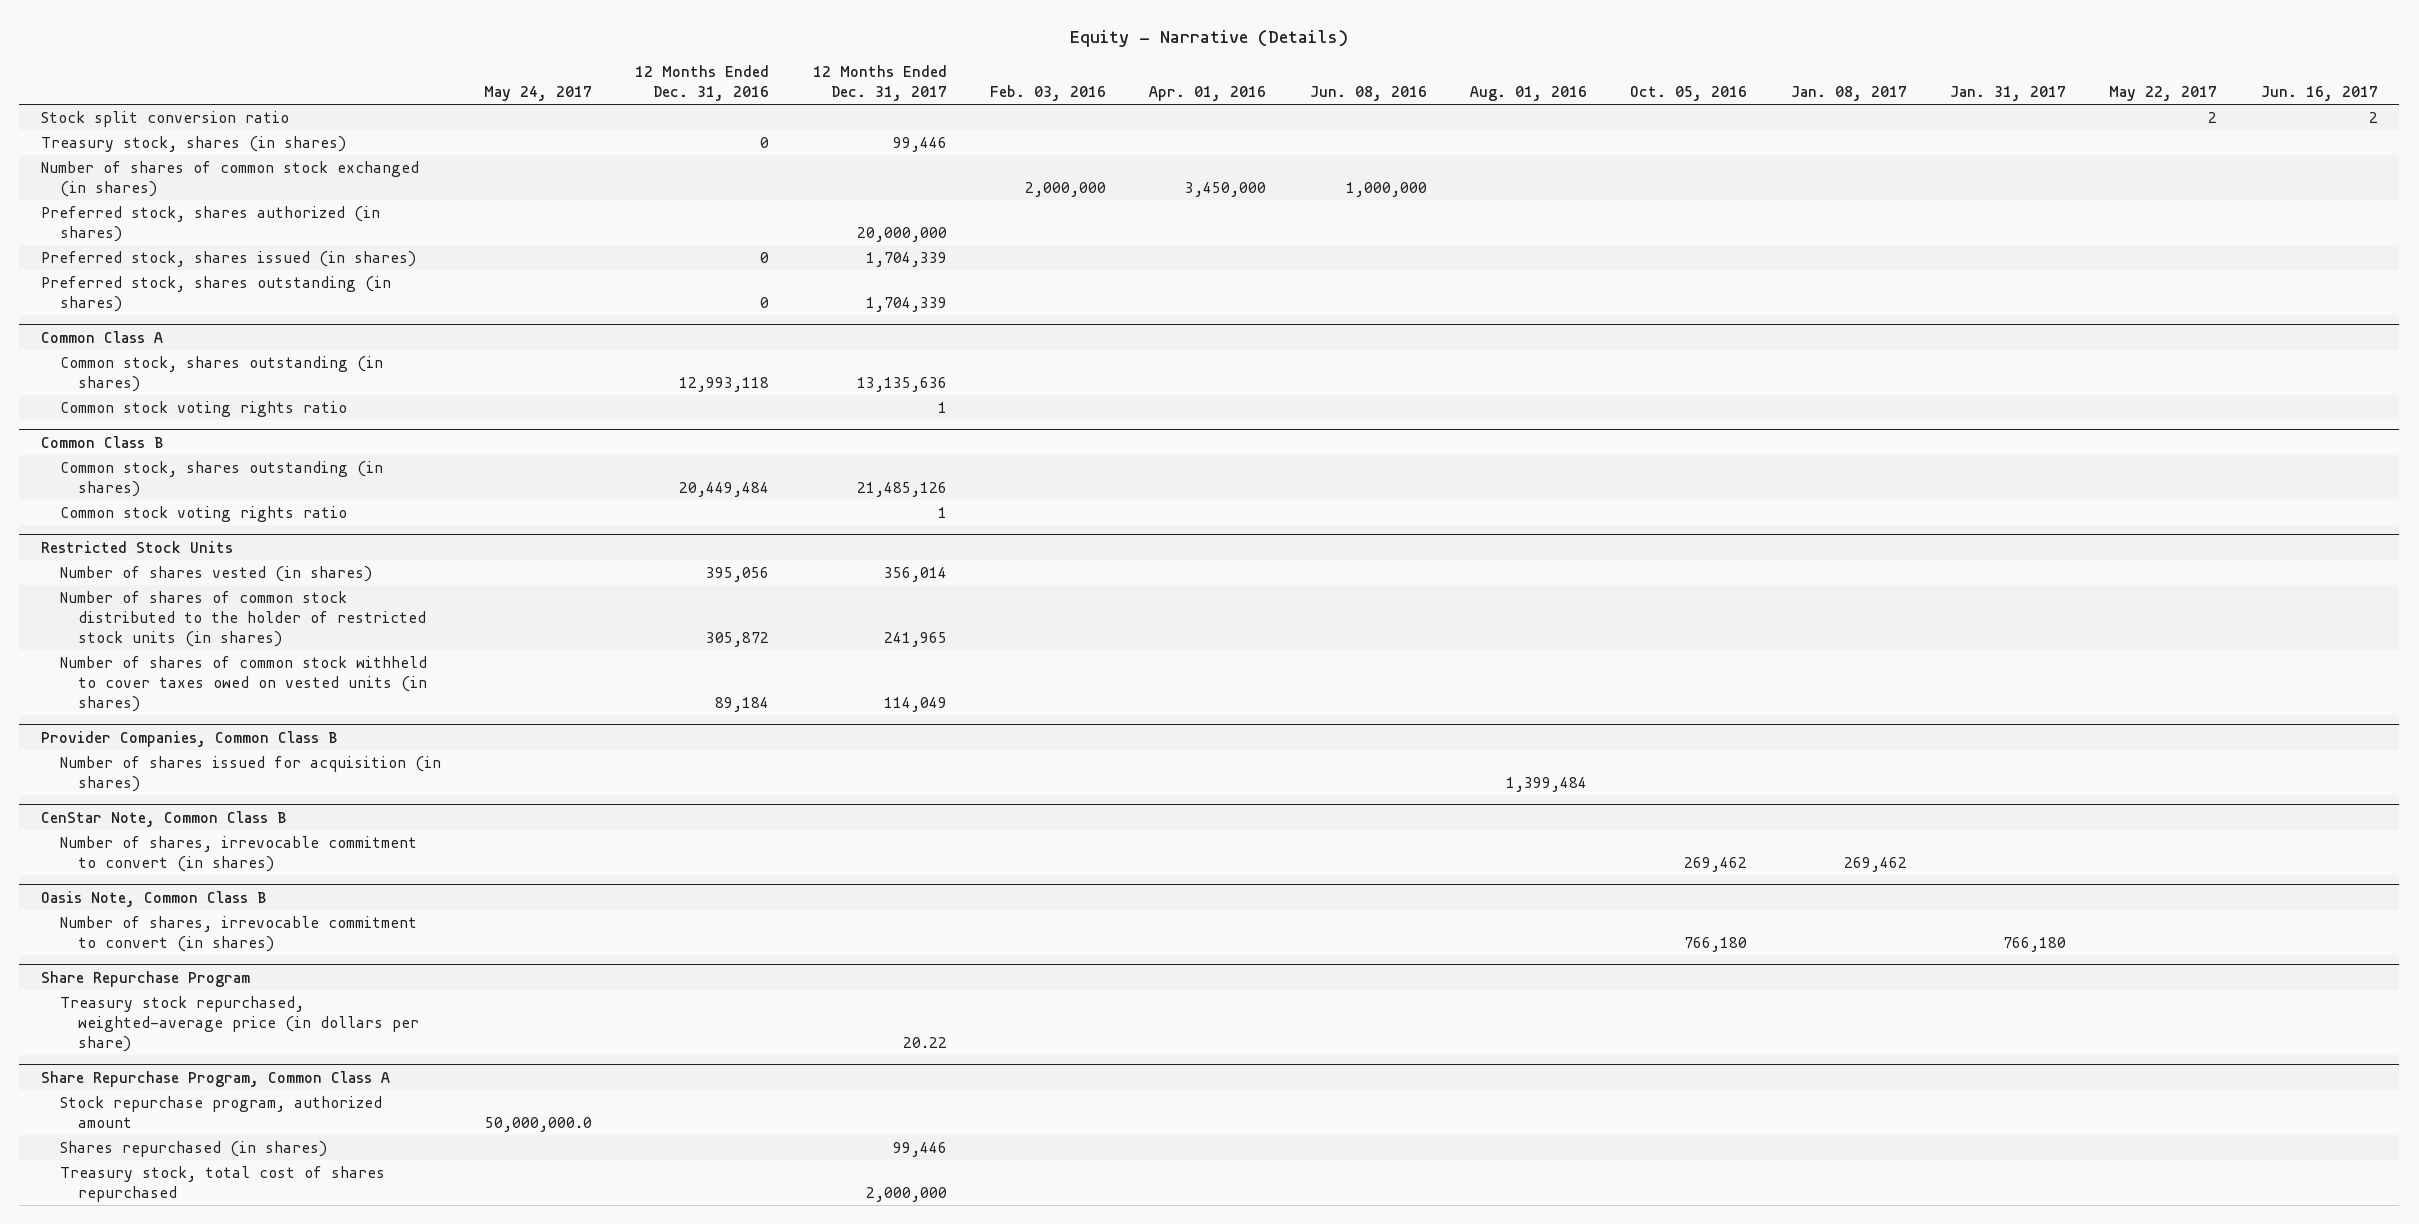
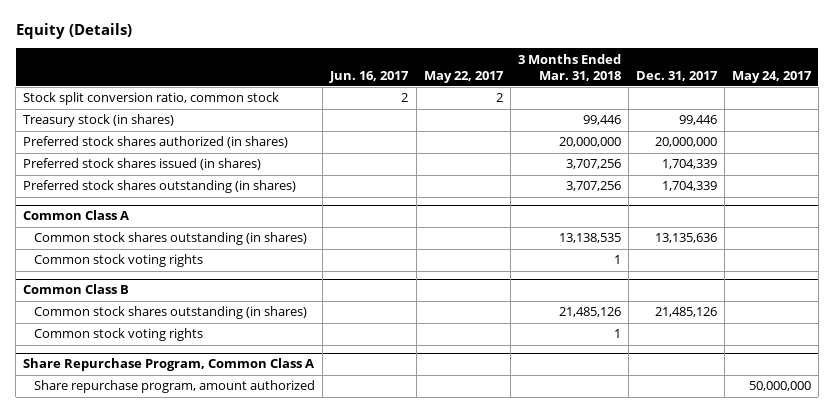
[1070,30,1349,48] Equity - Narrative (Details) -> [15,23,132,40] Equity (Details)
[635,64,770,101] 12 Months Ended Dec. 31, 2016 -> none
[812,64,947,101] 12 Months Ended Dec. 31, 2017 -> none
[989,84,1106,101] Feb. 03, 2016 -> none
[1149,85,1267,101] Apr. 01, 2016 -> none
[1309,85,1427,101] Jun. 08, 2016 -> none
[1469,85,1587,101] Aug. 01, 2016 -> none
[1630,85,1748,101] Oct. 05, 2016 -> none
[1790,85,1907,101] Jan. 08, 2017 -> none
[1950,85,2067,101] Jan. 31, 2017 -> none
none -> [517,53,621,81] 3 Months Ended Mar. 31, 2018
none -> [635,70,718,81] Dec. 31, 2017
[41,161,420,197] Number of shares of common stock exchanged (in shares) -> none
[41,111,290,128] Stock split conversion ratio -> [23,92,280,106] Stock split conversion ratio, common stock
[41,136,347,153] Treasury stock, shares (in shares) -> [23,114,175,128] Treasury stock (in shares)
[41,206,381,242] Preferred stock, shares authorized (in shares) -> [23,136,289,149] Preferred stock shares authorized (in shares)
[41,251,417,268] Preferred stock, shares issued (in shares) -> [23,158,262,171] Preferred stock shares issued (in shares)
[41,276,392,312] Preferred stock, shares outstanding (in shares) -> [23,180,297,194] Preferred stock shares outstanding (in shares)
[59,356,383,392] Common stock, shares outstanding (in shares) -> [34,232,308,246] Common stock shares outstanding (in shares)
[59,401,347,418] Common stock voting rights ratio -> [34,254,204,268] Common stock voting rights
[41,541,234,554] Restricted Stock Units -> none
[59,566,372,583] Number of shares vested (in shares) -> none
[59,591,426,647] Number of shares of common stock distributed to the holder of restricted stock units (in shares) -> none
[59,656,427,712] Number of shares of common stock withheld to cover taxes owed on vested units (in shares) -> none
[41,731,338,748] Provider Companies, Common Class B -> none
[59,756,441,792] Number of shares issued for acquisition (in shares) -> none
[41,811,287,828] CenStar Note, Common Class B -> none
[59,836,417,872] Number of shares, irrevocable commitment to convert (in shares) -> none
[41,891,267,908] Oasis Note, Common Class B -> none
[59,916,417,952] Number of shares, irrevocable commitment to convert (in shares) -> none
[41,971,251,988] Share Repurchase Program -> none
[59,996,419,1052] Treasury stock repurchased, weighted-average price (in dollars per share) -> none
[59,461,383,497] Common stock, shares outstanding (in shares) -> [34,306,308,320] Common stock shares outstanding (in shares)
[59,506,347,523] Common stock voting rights ratio -> [34,328,204,342] Common stock voting rights
[59,1141,327,1158] Shares repurchased (in shares) -> none
[59,1166,385,1202] Treasury stock, total cost of shares repurchased -> none
[59,1096,382,1128] Stock repurchase program, authorized amount -> [34,380,316,394] Share repurchase program, amount authorized
[484,1116,592,1132] 50,000,000.0 -> [748,381,811,392] 50,000,000

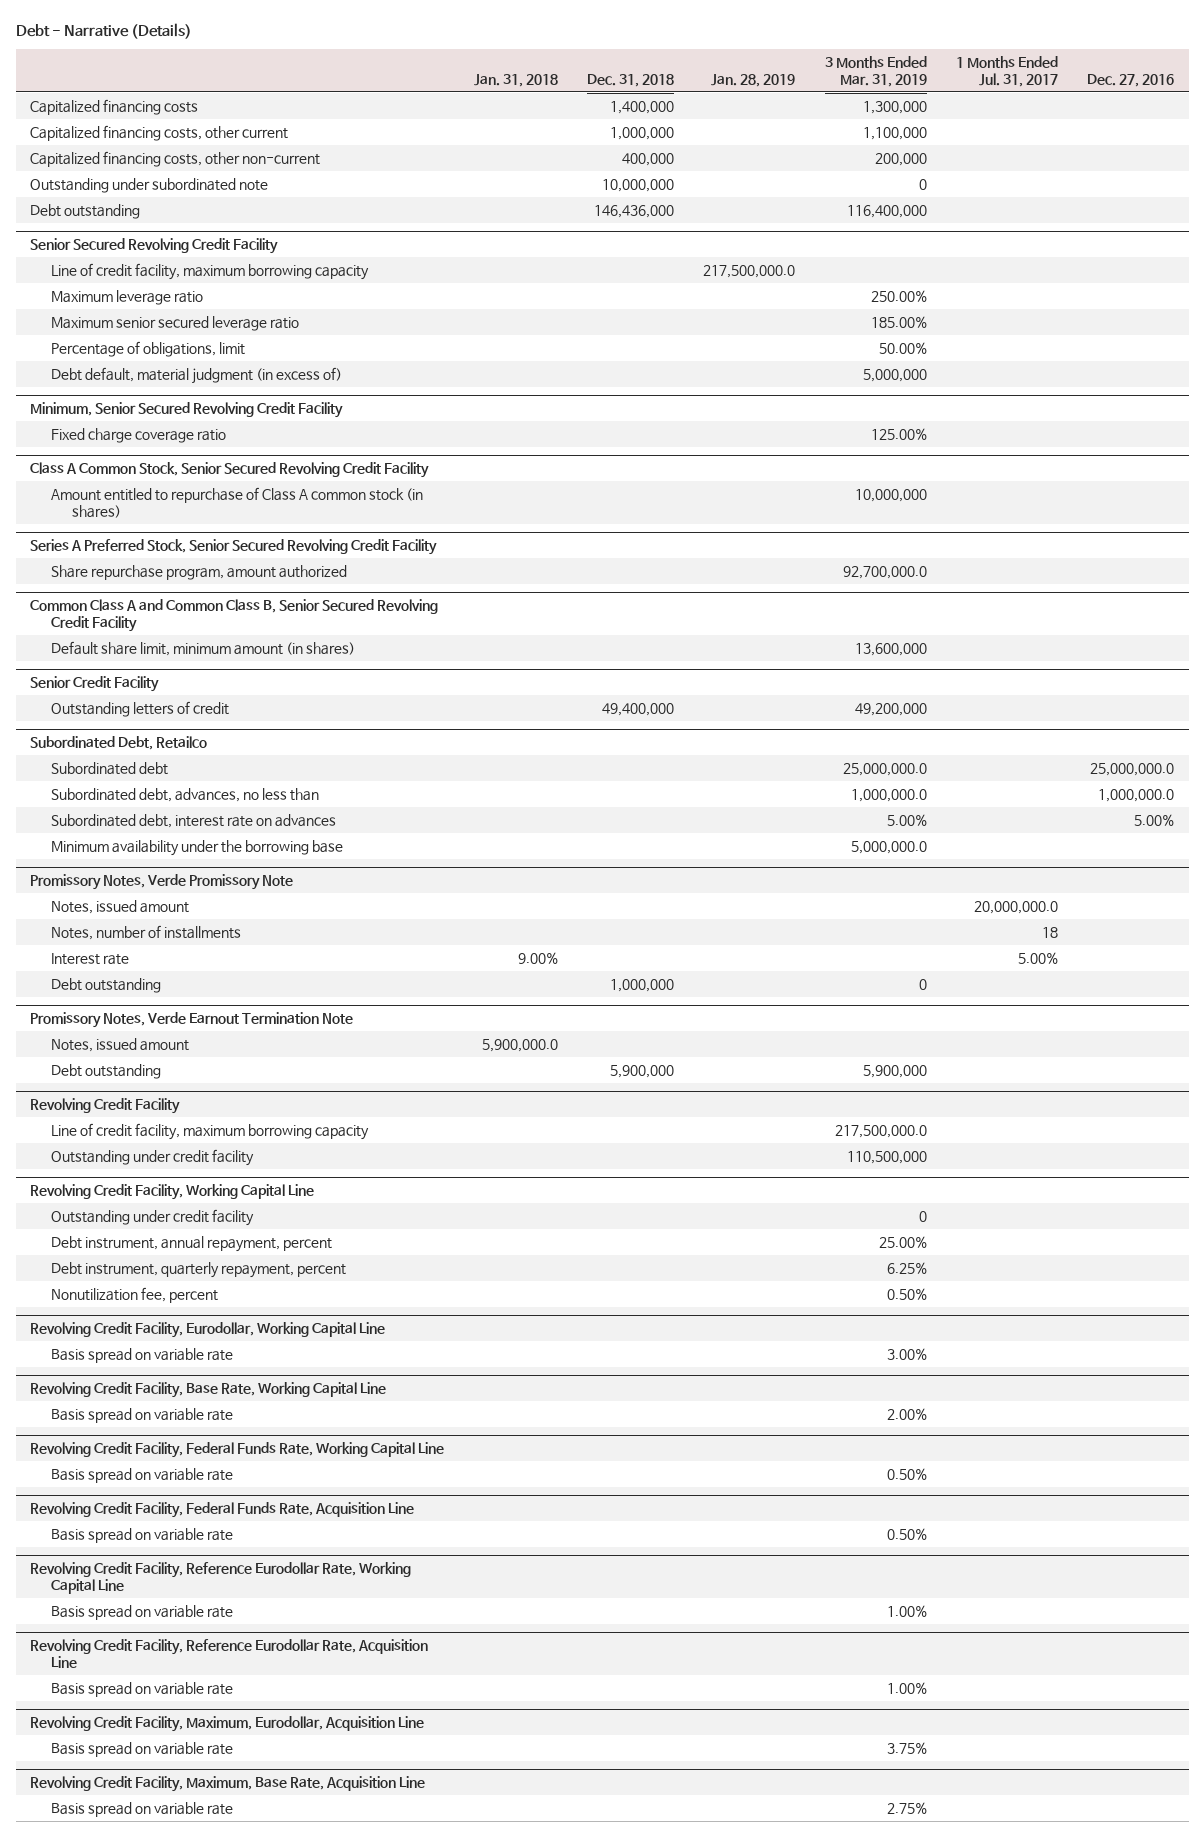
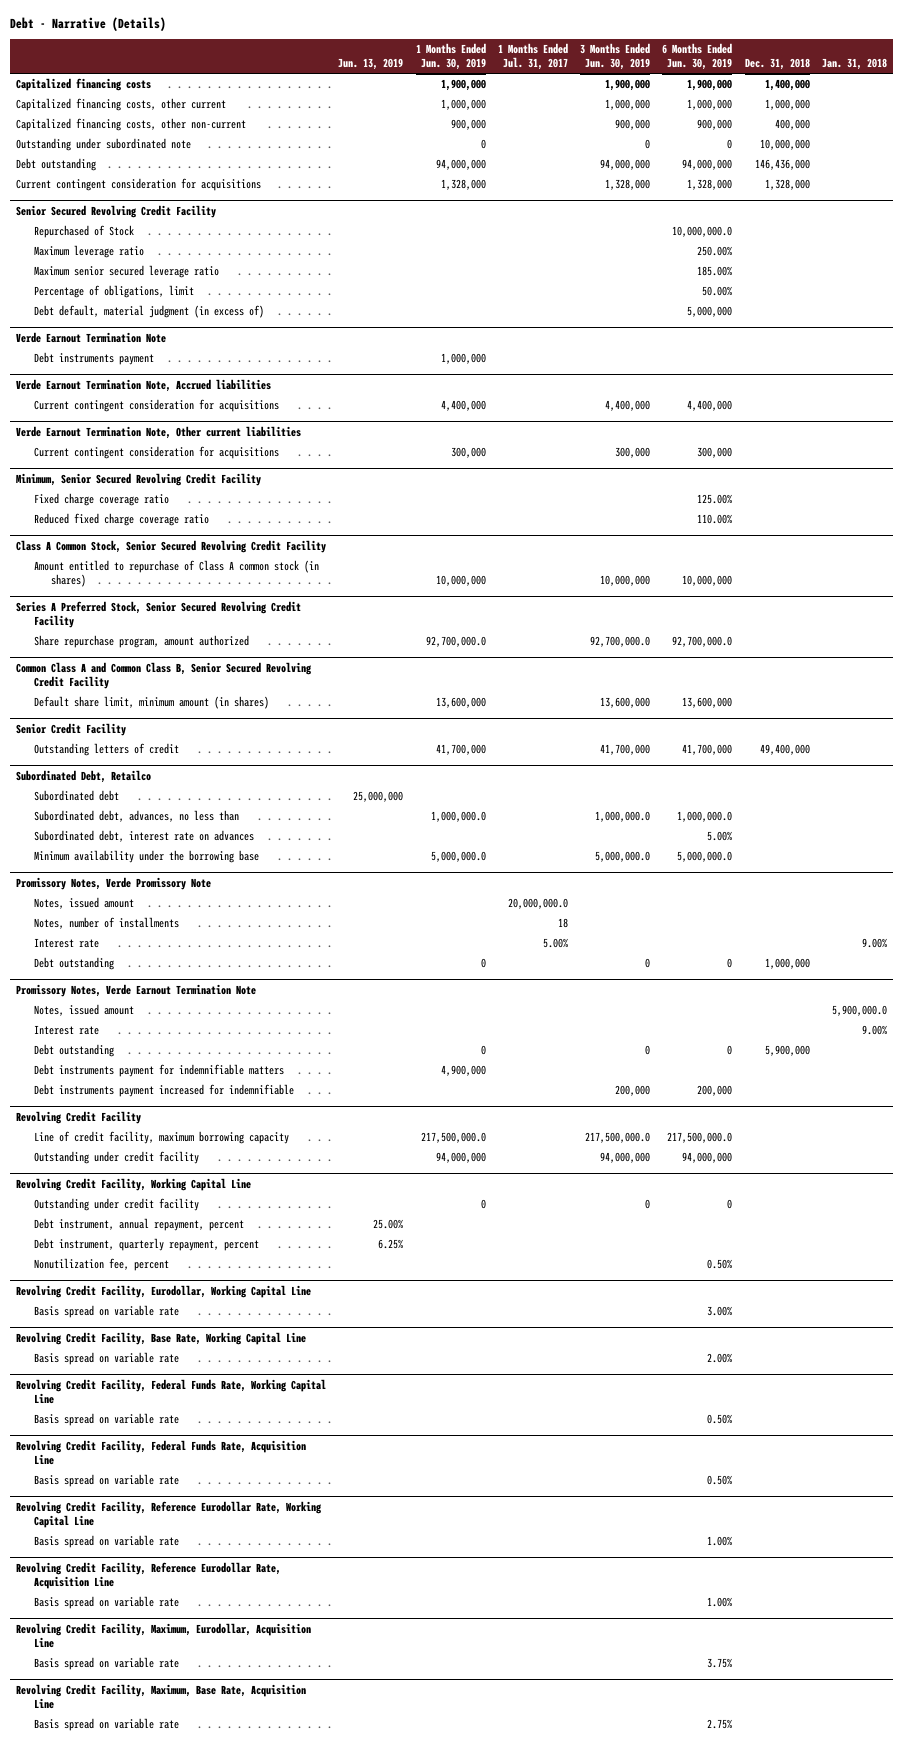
[711,73,796,87] Jan. 28, 2019 -> none
[824,56,927,87] 3 Months Ended Mar. 31, 2019 -> none
[1087,73,1175,87] Dec. 27, 2016 -> none
none -> [338,58,404,71] Jun. 13, 2019
none -> [415,43,486,71] 1 Months Ended Jun. 30, 2019
none -> [580,43,651,71] 3 Months Ended Jun. 30, 2019
none -> [662,43,733,71] 6 Months Ended Jun. 30, 2019
none -> [16,177,262,191] Current contingent consideration for acquisitions
[51,262,370,280] Line of credit facility, maximum borrowing capacity -> none
none -> [33,224,134,238] Repurchased of Stock
none -> [16,331,167,343] Verde Earnout Termination Note
none -> [33,351,154,365] Debt instruments payment
none -> [16,378,272,392] Verde Earnout Termination Note, Accrued liabilities
none -> [33,398,279,412] Current contingent consideration for acquisitions
none -> [16,425,302,439] Verde Earnout Termination Note, Other current liabilities
none -> [33,445,279,459] Current contingent consideration for acquisitions
none -> [33,512,209,526] Reduced fixed charge coverage ratio
none -> [33,1024,99,1035] Interest rate
none -> [33,1063,284,1077] Debt instruments payment for indemnifiable matters
none -> [33,1083,294,1097] Debt instruments payment increased for indemnifiable

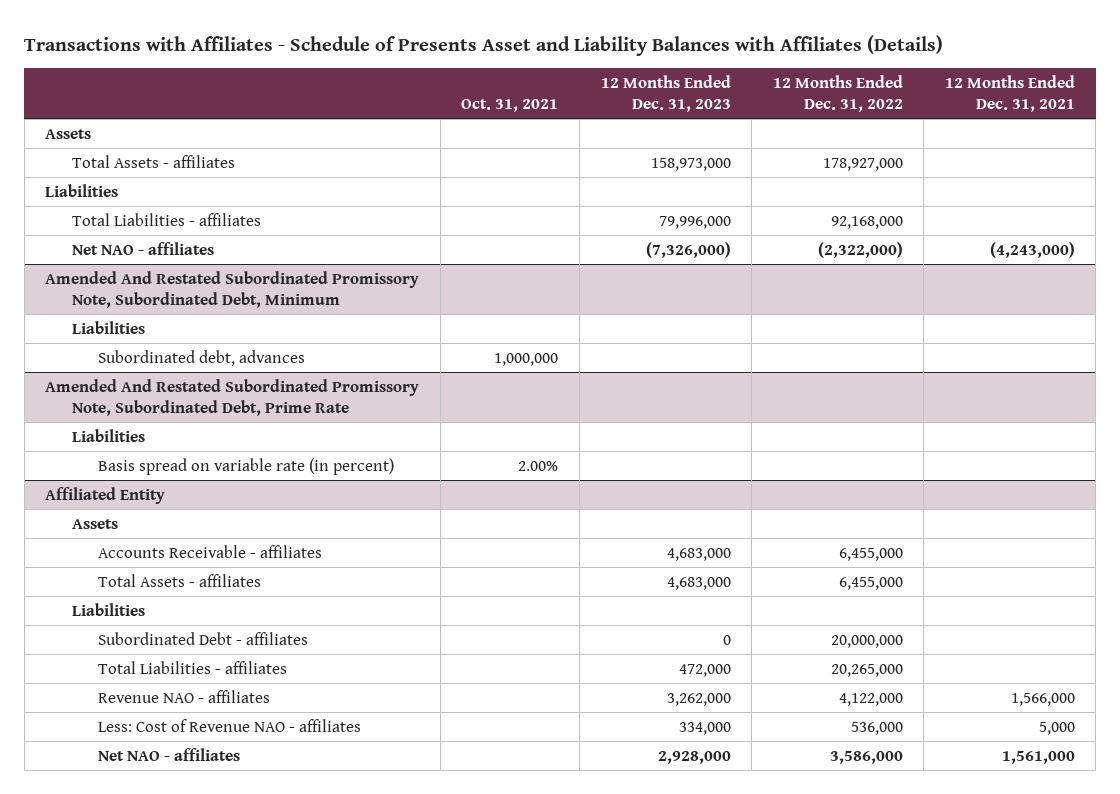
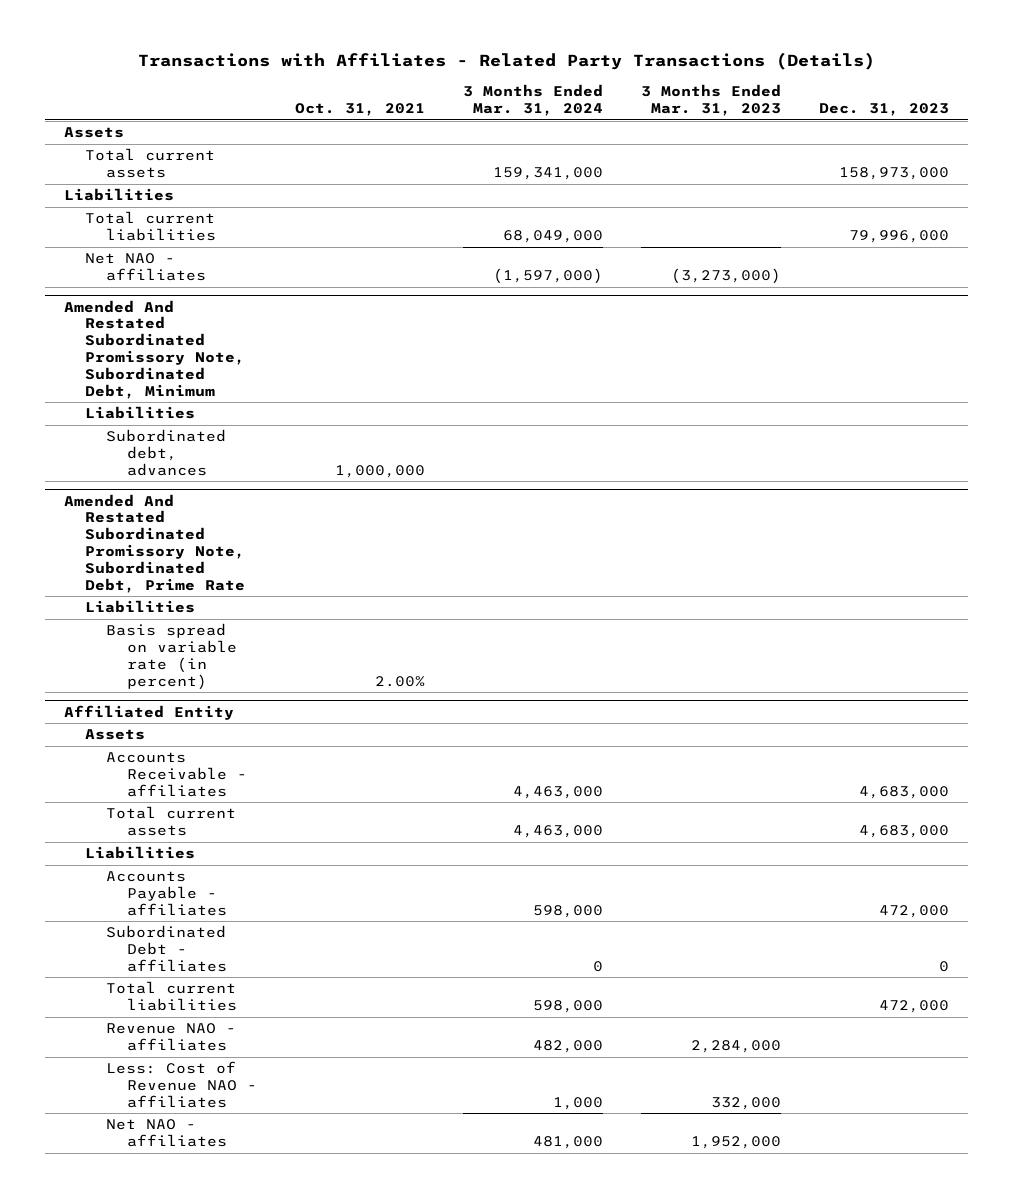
[24,34,944,56] Transactions with Affiliates - Schedule of Presents Asset and Liability Balances with Affiliates (Details) -> [137,52,875,71] Transactions with Affiliates - Related Party Transactions (Details)
[600,74,731,113] 12 Months Ended Dec. 31, 2023 -> none
[772,74,903,113] 12 Months Ended Dec. 31, 2022 -> none
[944,74,1075,113] 12 Months Ended Dec. 31, 2021 -> none
none -> [462,84,603,117] 3 Months Ended Mar. 31, 2024
none -> [641,84,782,117] 3 Months Ended Mar. 31, 2023
none -> [819,103,950,117] Dec. 31, 2023
[71,154,235,168] Total Assets - affiliates -> [84,148,215,179] Total current assets
[71,212,261,226] Total Liabilities - affiliates -> [84,211,216,242] Total current liabilities
[97,573,261,587] Total Assets - affiliates -> [105,806,236,837] Total current assets
none -> [105,871,227,916] Accounts Payable - affiliates
[97,660,287,674] Total Liabilities - affiliates -> [105,981,237,1012] Total current liabilities

